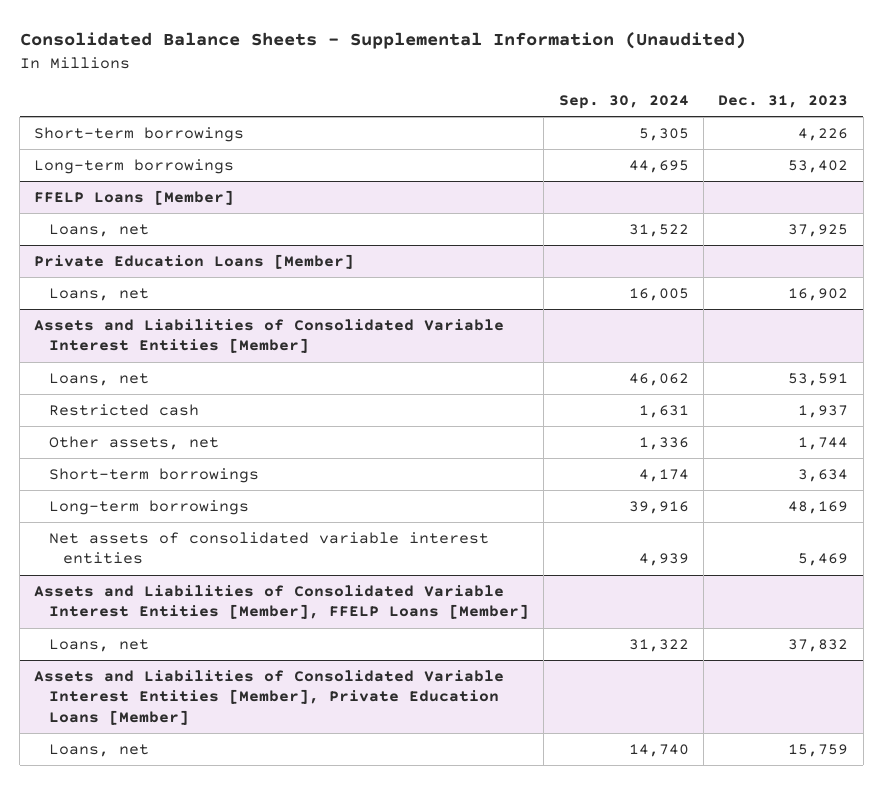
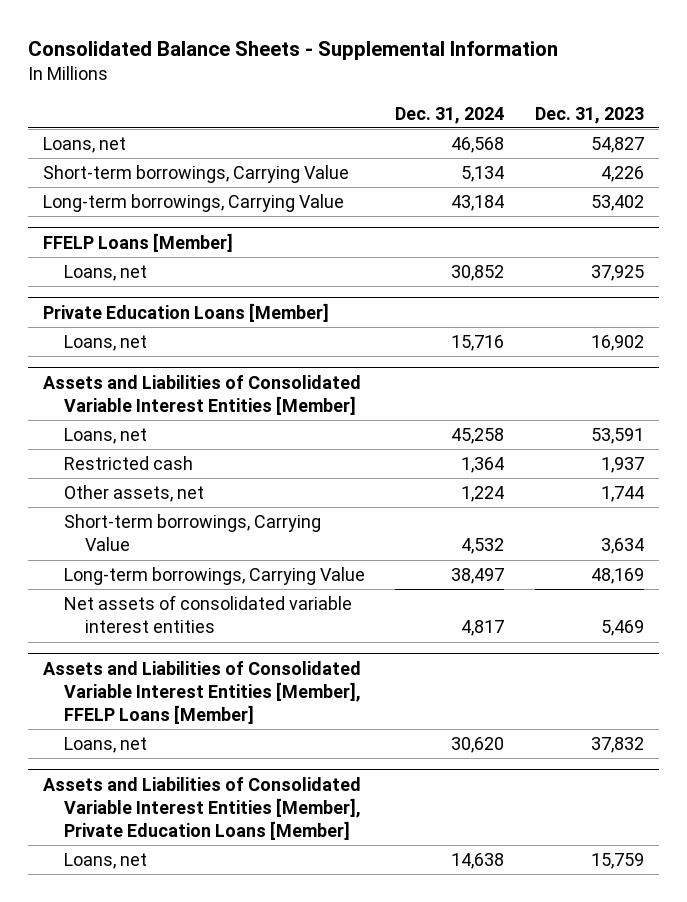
[19,32,746,50] Consolidated Balance Sheets - Supplemental Information (Unaudited) -> [28,41,559,61] Consolidated Balance Sheets - Supplemental Information
[558,95,689,110] Sep. 30, 2024 -> none
none -> [395,106,505,124] Dec. 31, 2024
none -> [43,137,127,154] Loans, net
[34,126,245,142] Short-term borrowings -> [43,165,350,184] Short-term borrowings, Carrying Value
[34,158,235,174] Long-term borrowings -> [43,194,345,213] Long-term borrowings, Carrying Value
[48,467,259,483] Short-term borrowings -> [64,514,322,552] Short-term borrowings, Carrying Value
[48,499,249,515] Long-term borrowings -> [64,567,366,586] Long-term borrowings, Carrying Value

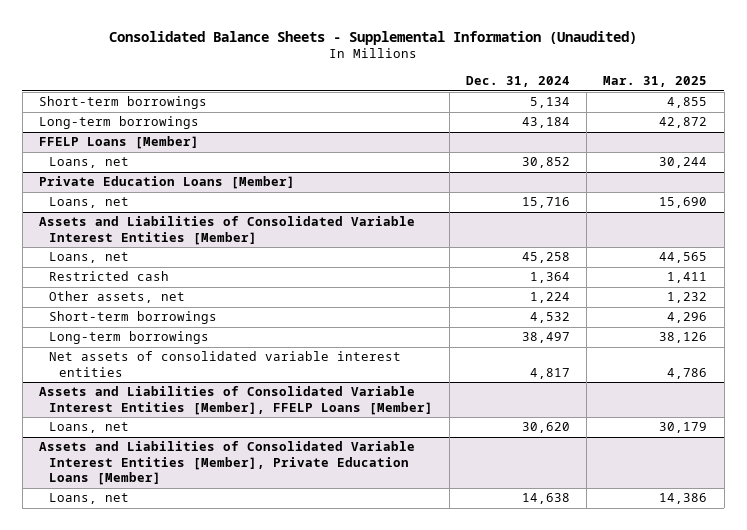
[28,41,559,61] Consolidated Balance Sheets - Supplemental Information -> [109,30,638,45] Consolidated Balance Sheets - Supplemental Information (Unaudited)
[534,106,644,124] Dec. 31, 2023 -> none
none -> [603,76,708,88] Mar. 31, 2025
[43,137,127,154] Loans, net -> none
[43,165,350,184] Short-term borrowings, Carrying Value -> [39,96,208,110] Short-term borrowings
[43,194,345,213] Long-term borrowings, Carrying Value -> [39,116,200,130] Long-term borrowings
[64,514,322,552] Short-term borrowings, Carrying Value -> [48,311,217,325] Short-term borrowings
[64,567,366,586] Long-term borrowings, Carrying Value -> [48,331,209,345] Long-term borrowings

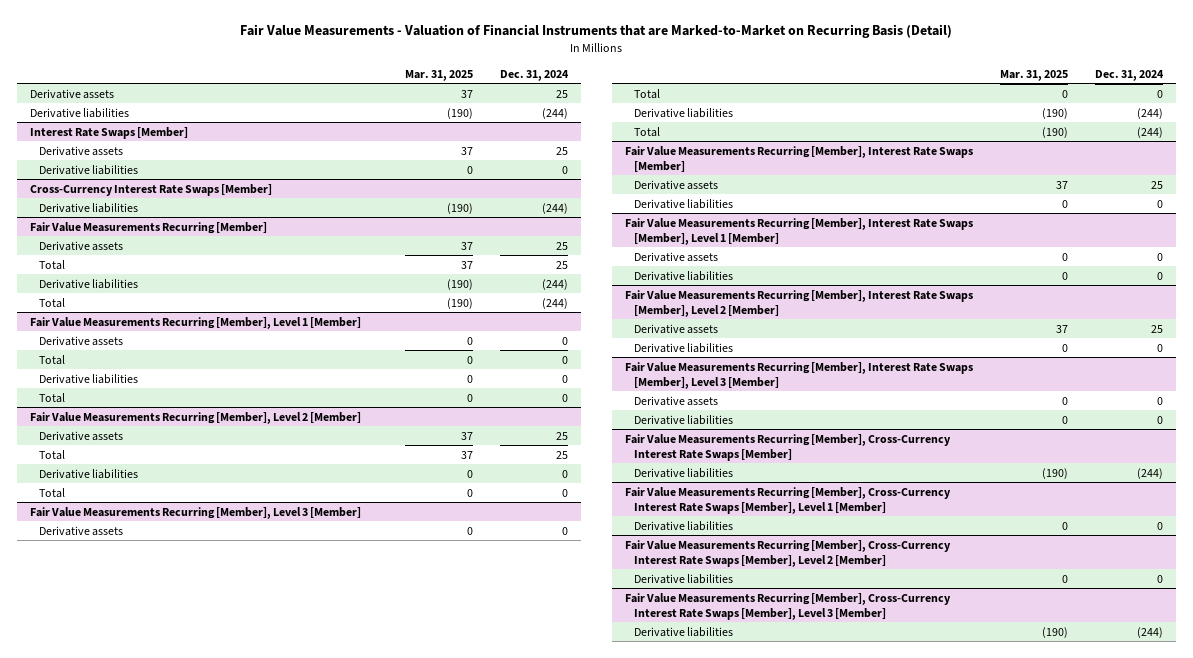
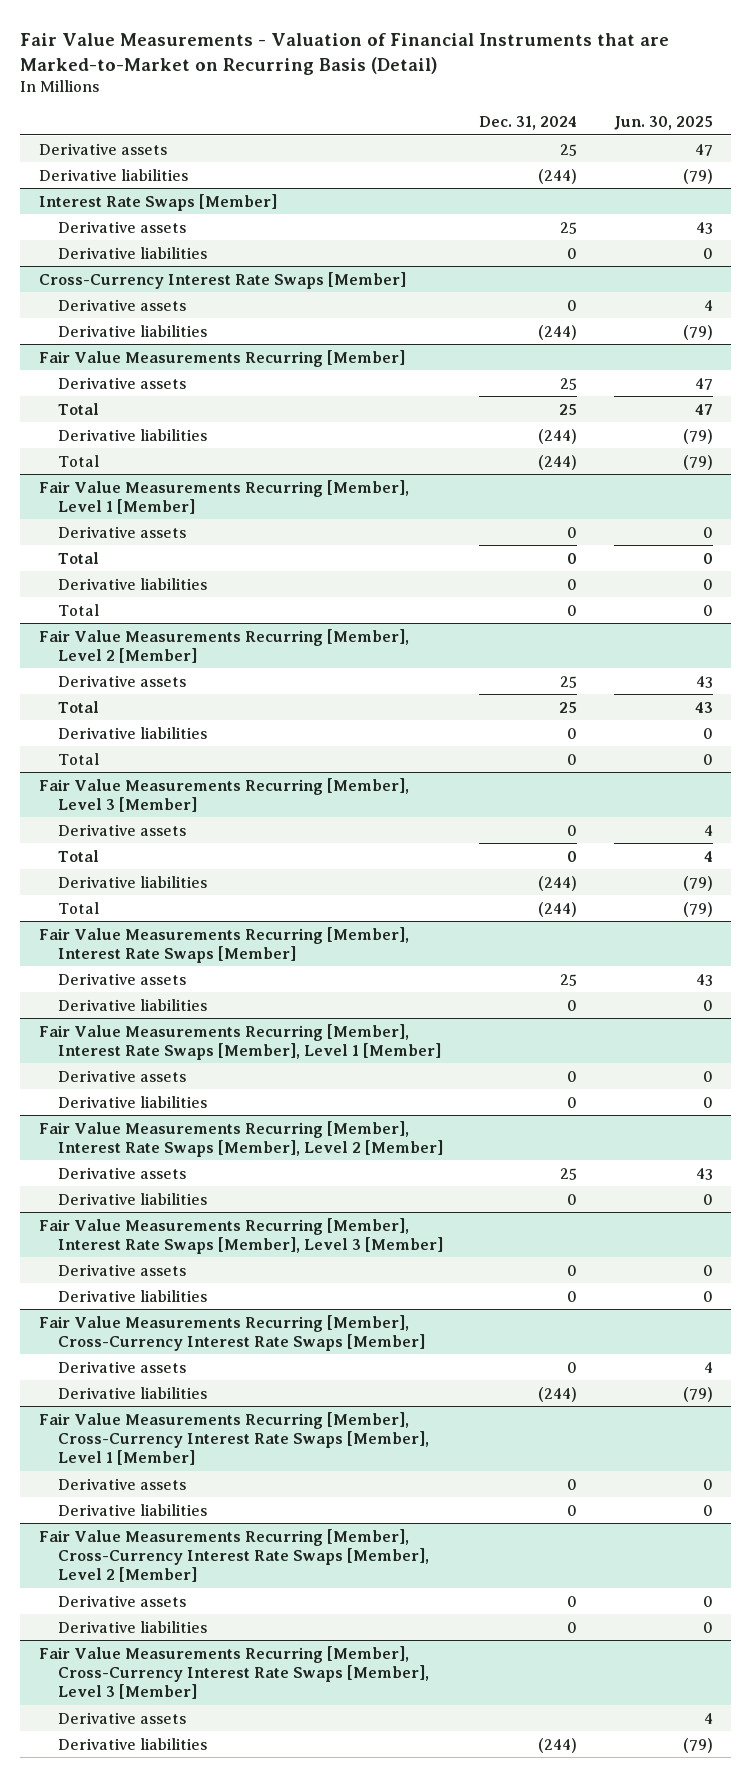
[404,69,473,81] Mar. 31, 2025 -> none
none -> [613,116,713,131] Jun. 30, 2025
none -> [57,298,186,311] Derivative assets
none -> [57,1360,186,1373] Derivative assets
none -> [57,1477,186,1490] Derivative assets
none -> [57,1594,186,1607] Derivative assets
none -> [57,1711,186,1724] Derivative assets

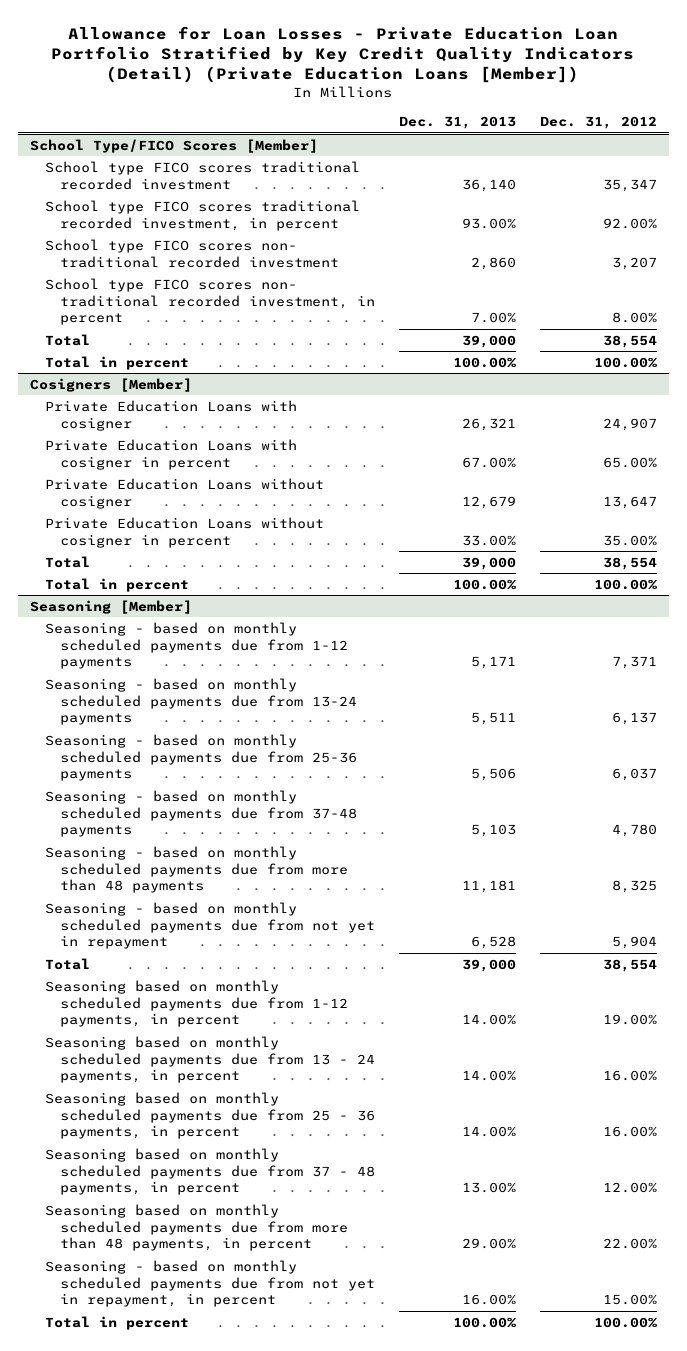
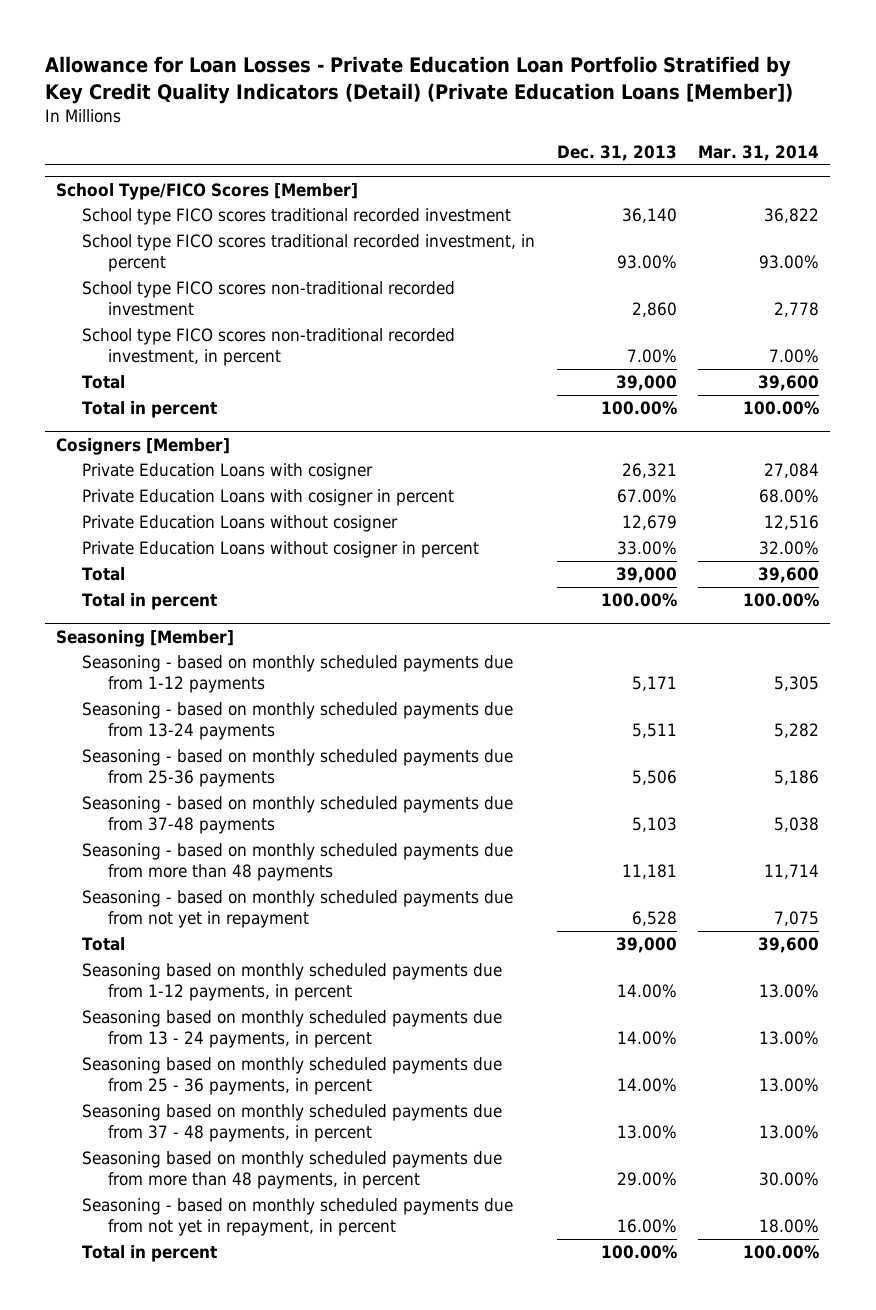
[539,116,657,130] Dec. 31, 2012 -> none
none -> [698,145,820,162] Mar. 31, 2014
[44,238,339,268] School type FICO scores non- traditional recorded investment -> [81,281,455,317] School type FICO scores non-traditional recorded investment
[44,277,375,326] School type FICO scores non- traditional recorded investment, in percent -> [81,328,455,367] School type FICO scores non-traditional recorded investment, in percent

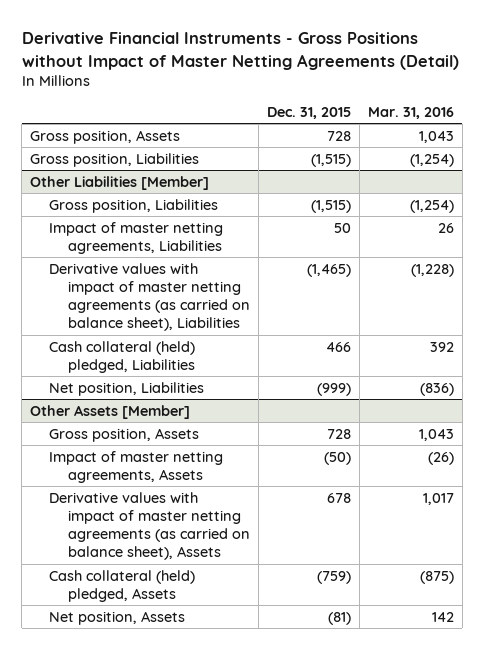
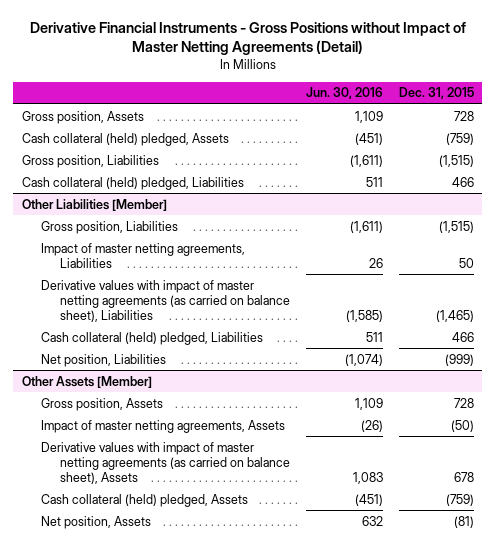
[367,107,454,120] Mar. 31, 2016 -> none
none -> [306,87,384,100] Jun. 30, 2016
none -> [21,132,229,146] Cash collateral (held) pledged, Assets
none -> [21,176,244,190] Cash collateral (held) pledged, Liabilities

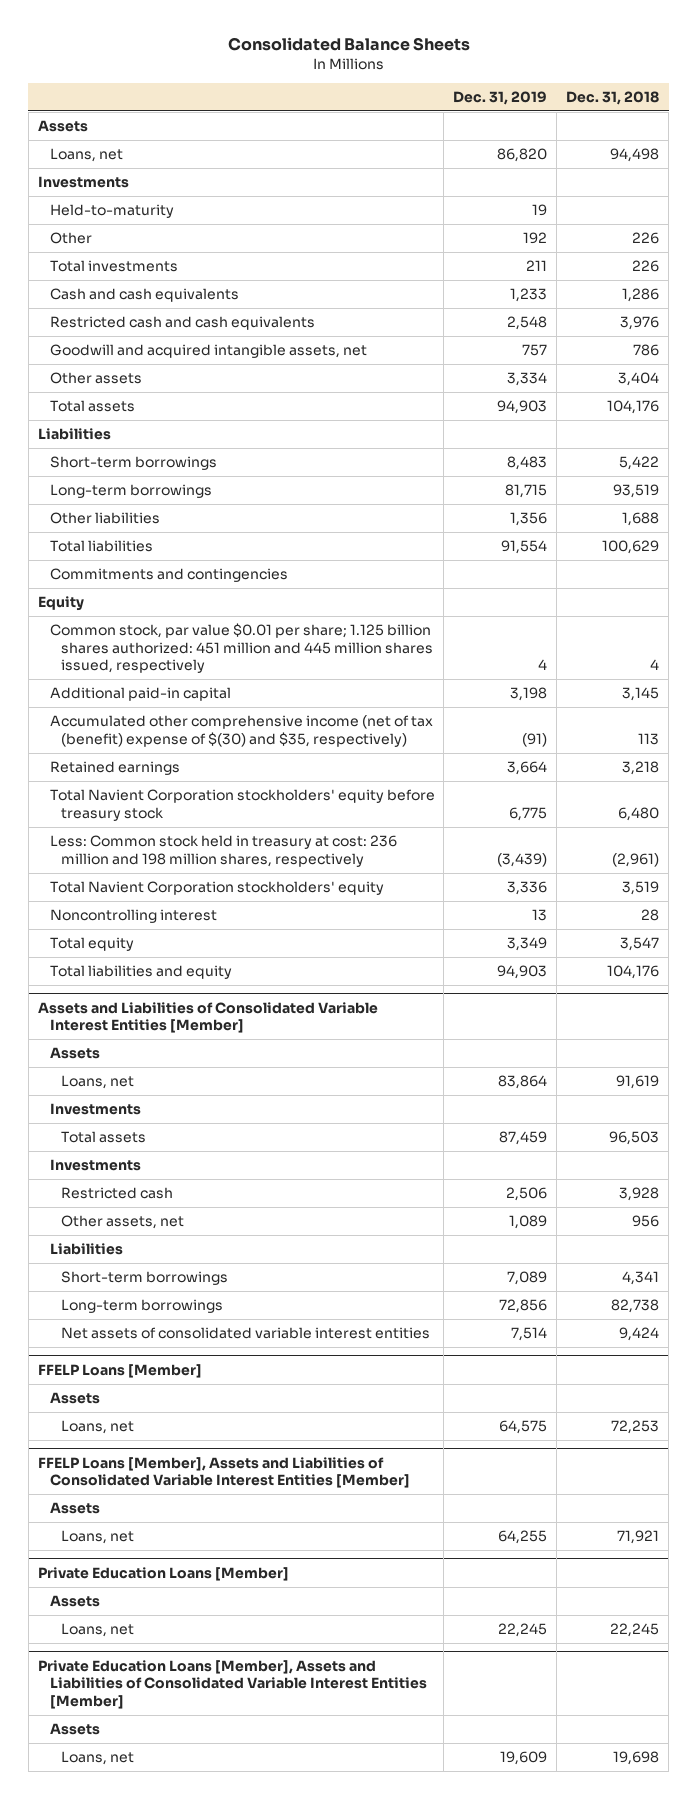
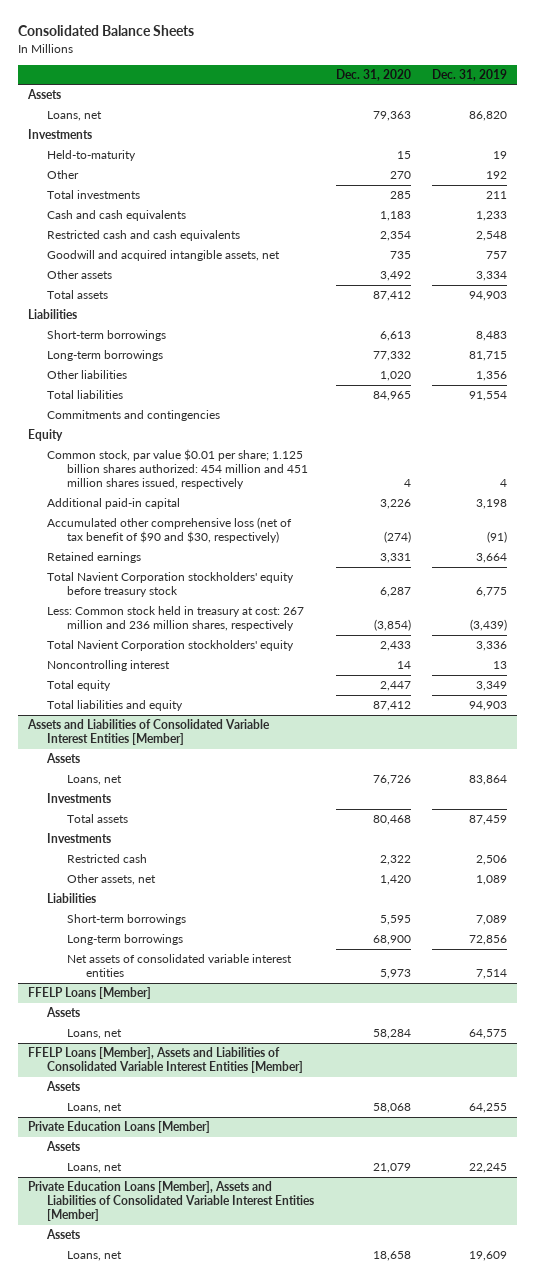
[566,90,660,105] Dec. 31, 2018 -> none
none -> [335,68,411,81] Dec. 31, 2020
[49,623,434,674] Common stock, par value $0.01 per share; 1.125 billion shares authorized: 451 million and 445 million shares issued, respectively -> [47,449,308,490] Common stock, par value $0.01 per share; 1.125 billion shares authorized: 454 million and 451 million shares issued, respectively
[49,715,433,747] Accumulated other comprehensive income (net of tax (benefit) expense of $(30) and $35, respectively) -> [47,517,293,544] Accumulated other comprehensive loss (net of tax benefit of $90 and $30, respectively)
[49,835,397,867] Less: Common stock held in treasury at cost: 236 million and 198 million shares, respectively -> [47,606,305,632] Less: Common stock held in treasury at cost: 267 million and 236 million shares, respectively

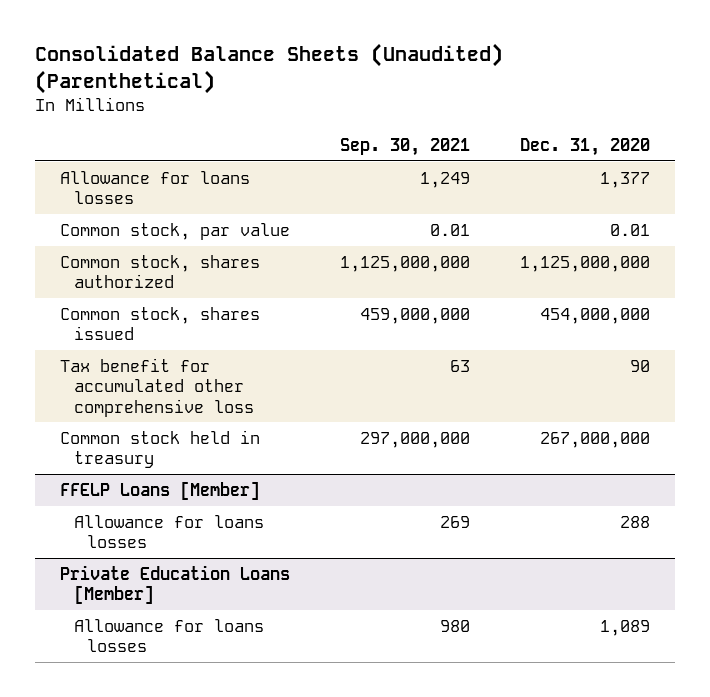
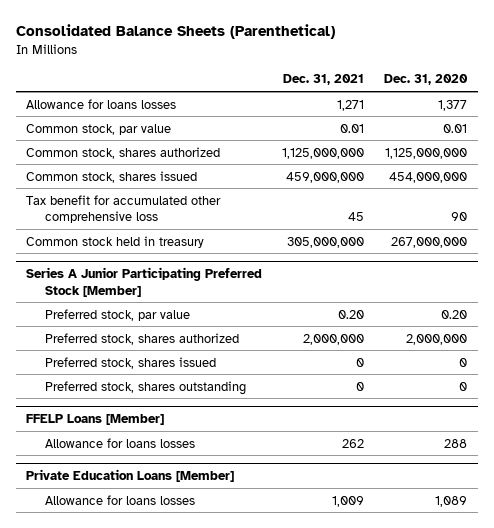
[34,43,503,95] Consolidated Balance Sheets (Unaudited) (Parenthetical) -> [16,24,336,40] Consolidated Balance Sheets (Parenthetical)
[340,137,471,156] Sep. 30, 2021 -> none
none -> [283,74,365,86] Dec. 31, 2021
none -> [26,266,263,297] Series A Junior Participating Preferred Stock [Member]
none -> [45,308,191,321] Preferred stock, par value
none -> [45,332,240,345] Preferred stock, shares authorized
none -> [45,356,217,369] Preferred stock, shares issued
none -> [45,380,247,395] Preferred stock, shares outstanding

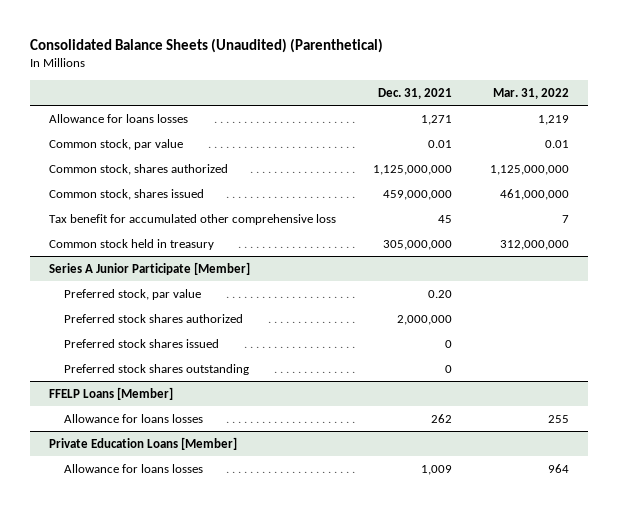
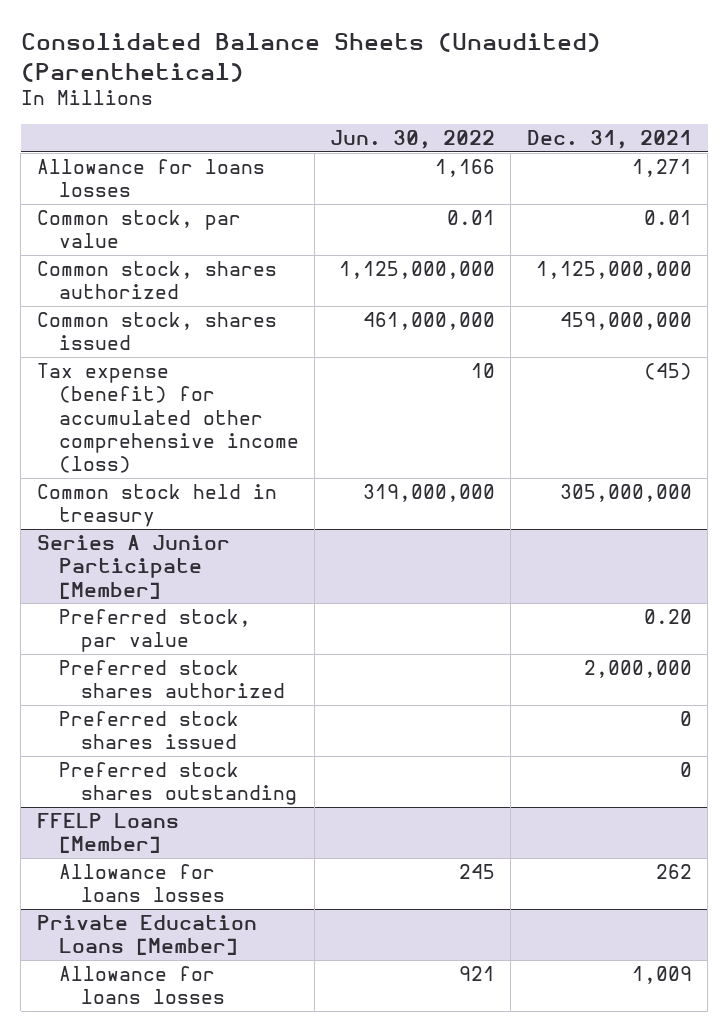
[492,87,569,99] Mar. 31, 2022 -> none
none -> [330,130,496,150] Jun. 30, 2022
[49,213,337,225] Tax benefit for accumulated other comprehensive loss -> [36,363,299,474] Tax expense (benefit) for accumulated other comprehensive income (loss)
[438,214,453,223] 45 -> [643,363,692,381] (45)

